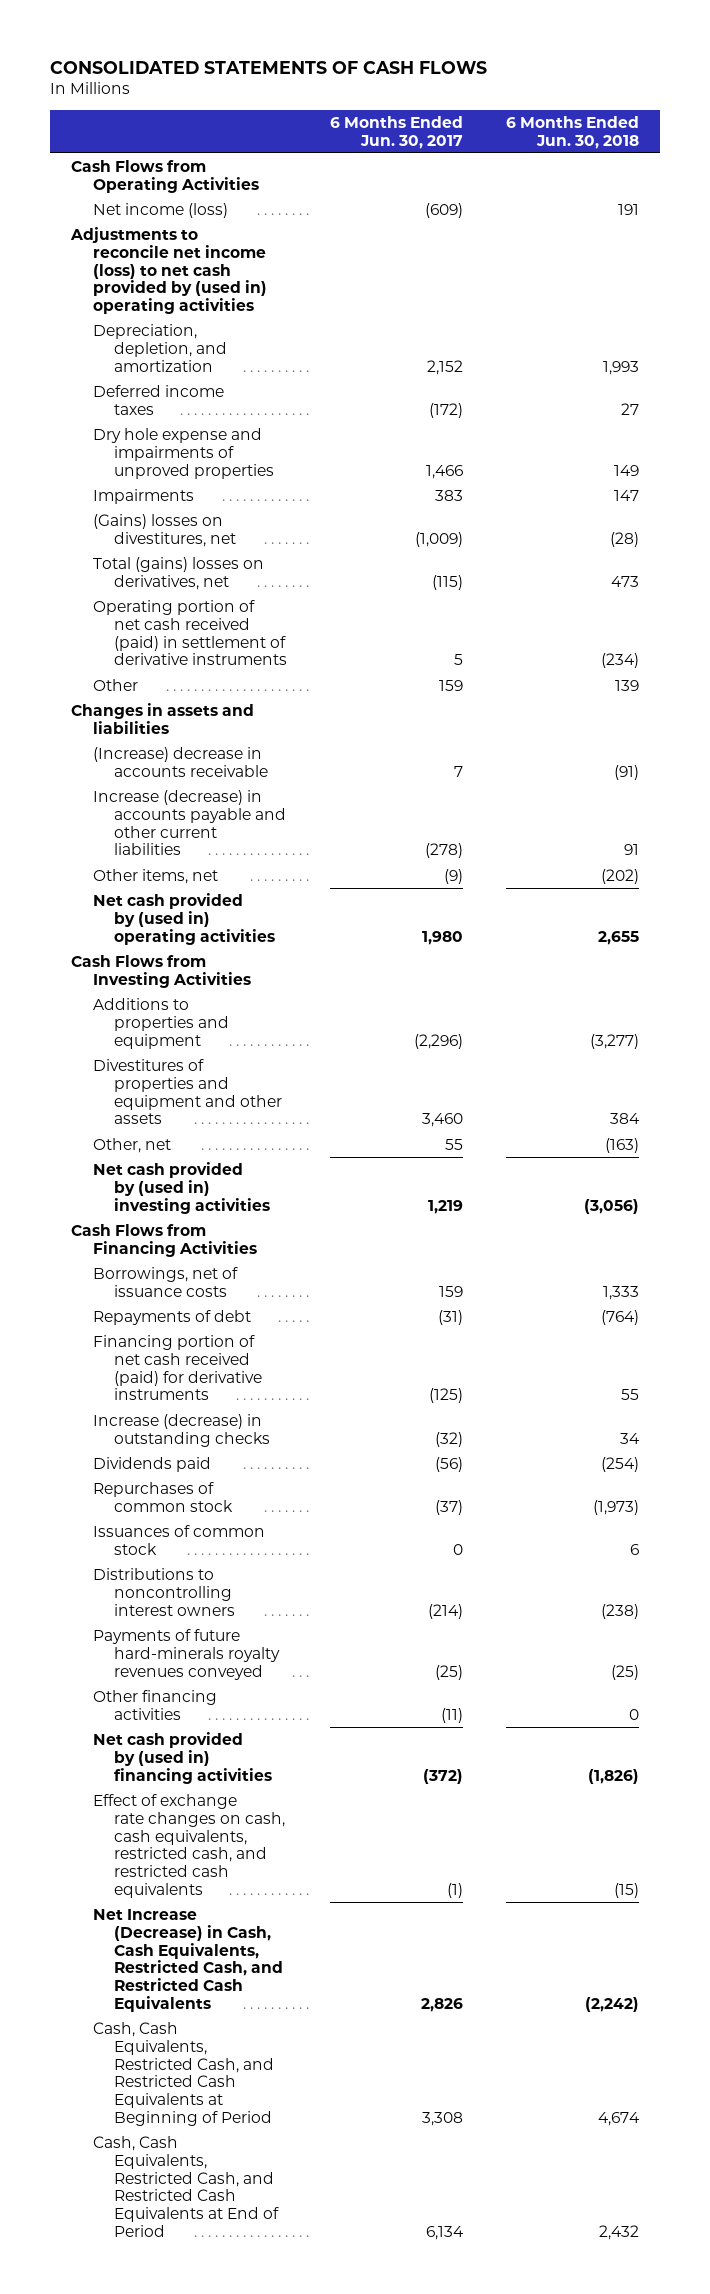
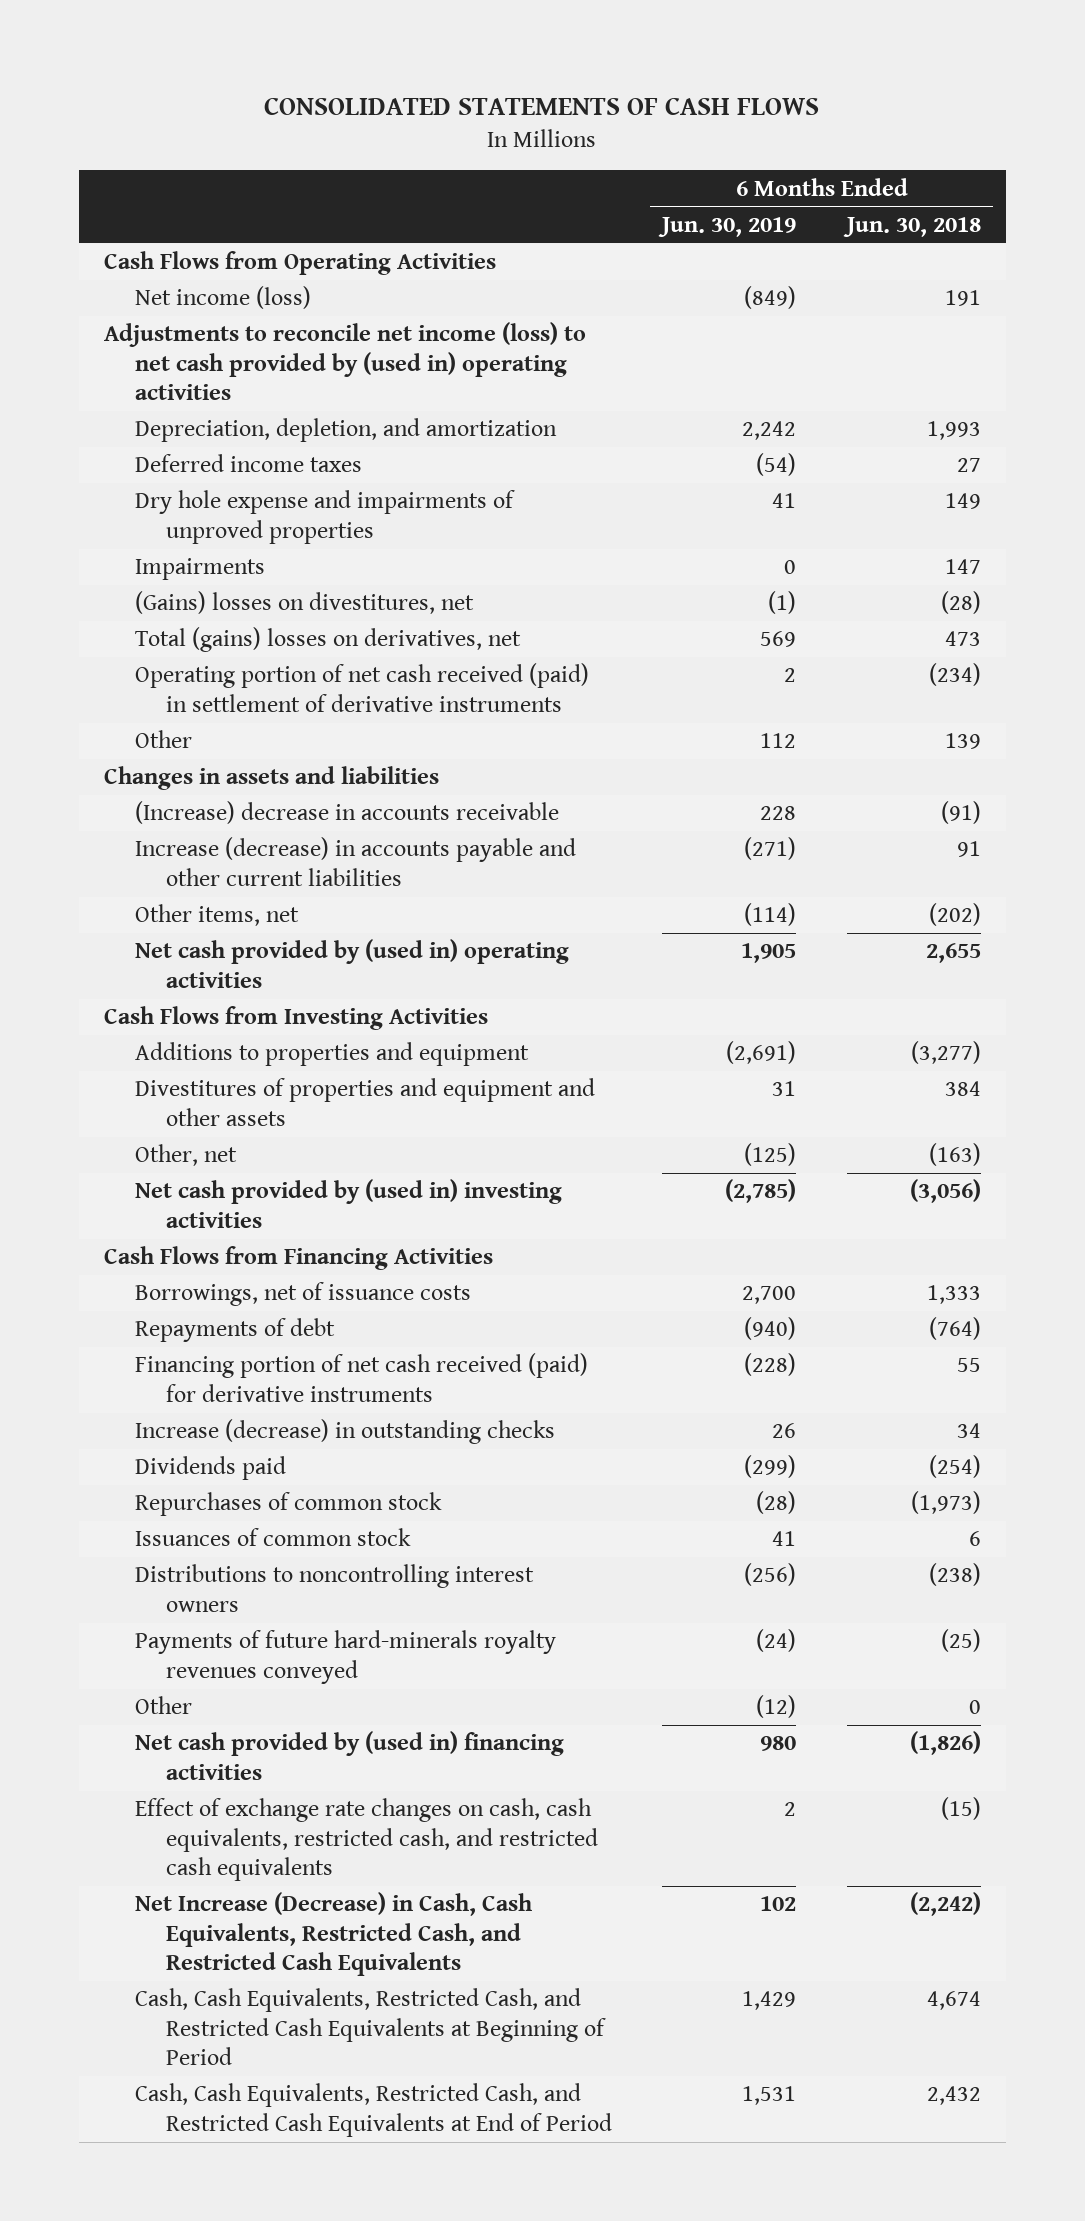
[330,115,464,149] 6 Months Ended Jun. 30, 2017 -> none
none -> [658,216,797,237] Jun. 30, 2019
[92,1690,217,1720] Other financing activities -> [135,1696,193,1715] Other

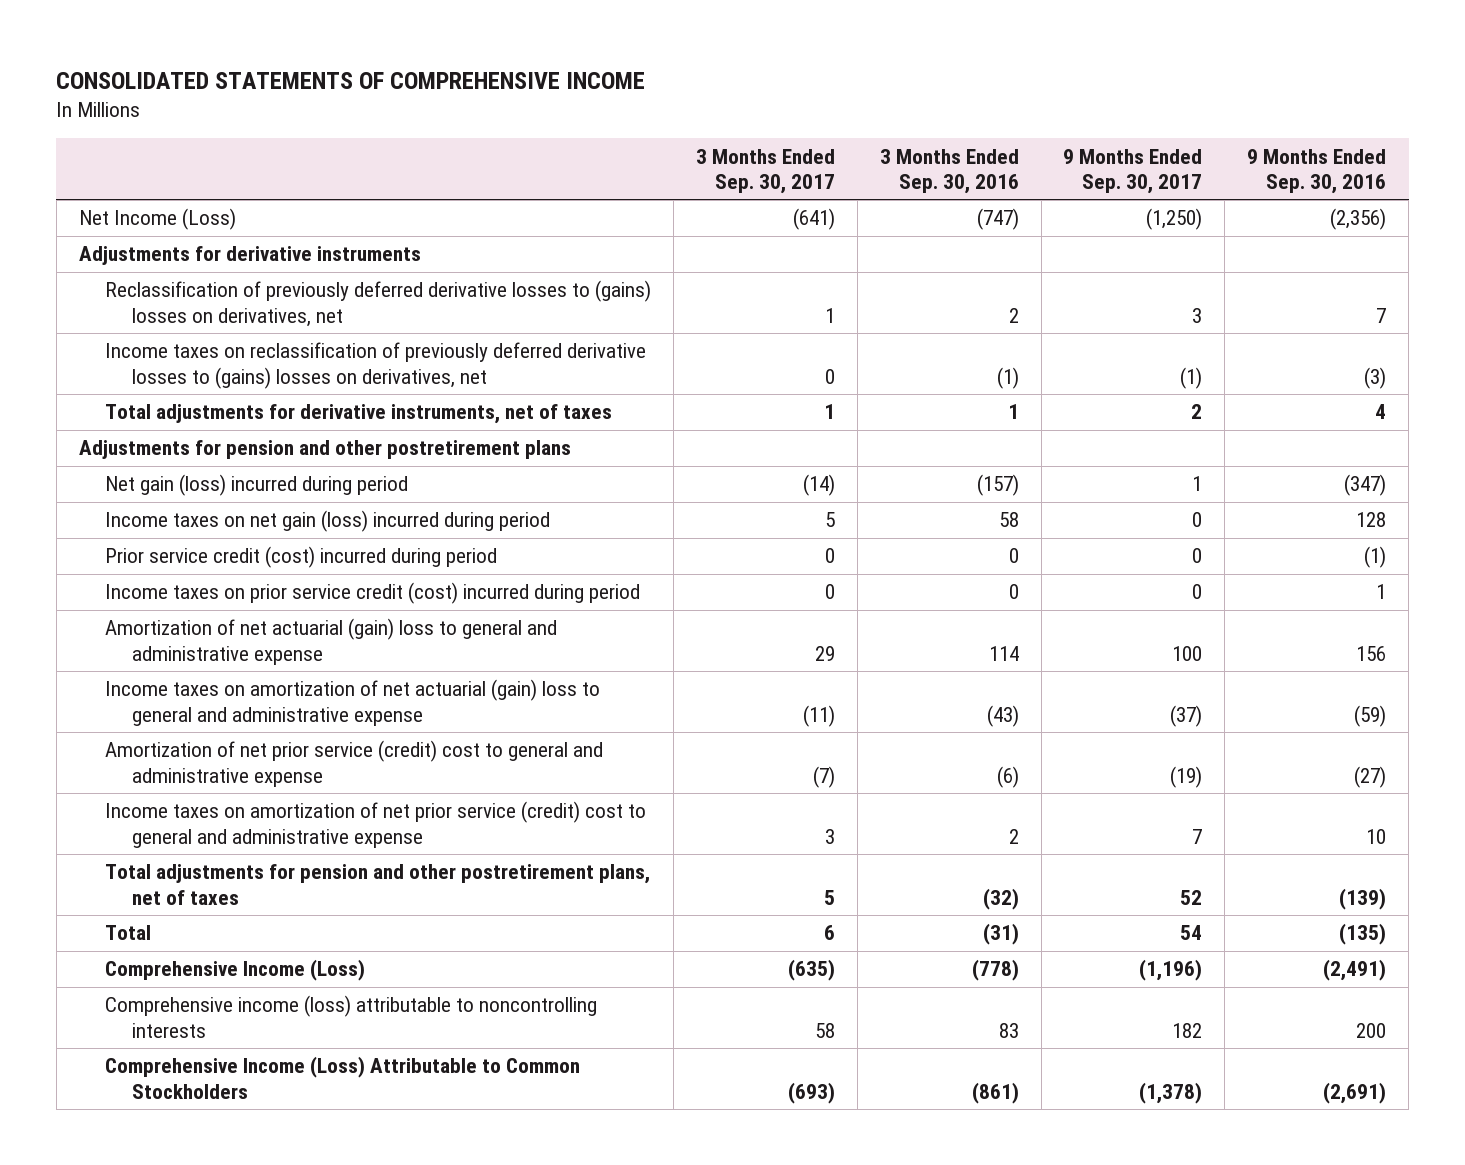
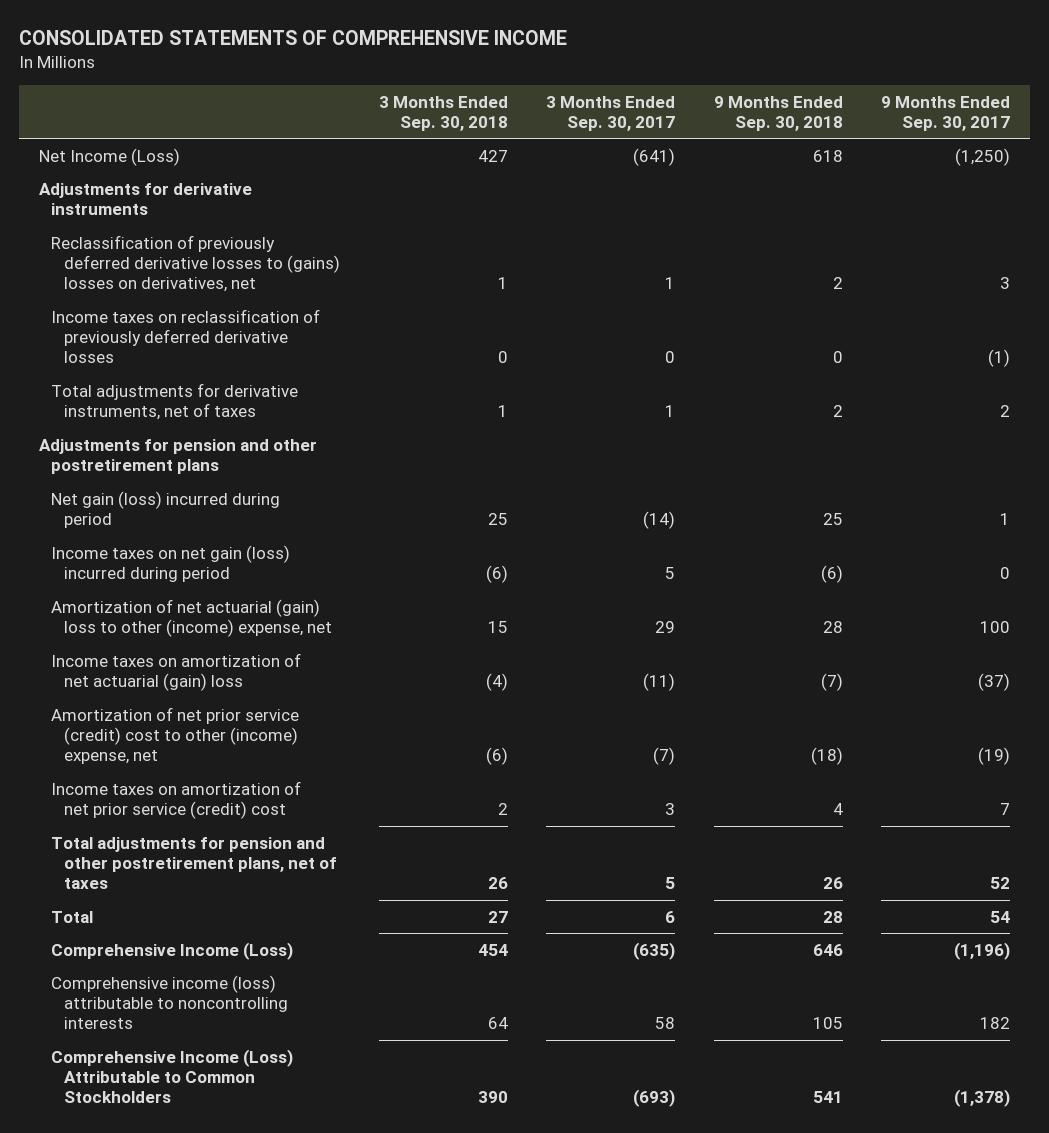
[879,148,1019,195] 3 Months Ended Sep. 30, 2016 -> none
[1247,148,1387,195] 9 Months Ended Sep. 30, 2016 -> none
none -> [378,95,508,131] 3 Months Ended Sep. 30, 2018
none -> [713,95,843,131] 9 Months Ended Sep. 30, 2018
[105,342,647,389] Income taxes on reclassification of previously deferred derivative losses to (gains) losses on derivatives, net -> [51,308,321,364] Income taxes on reclassification of previously deferred derivative losses
[105,546,498,569] Prior service credit (cost) incurred during period -> none
[105,582,641,605] Income taxes on prior service credit (cost) incurred during period -> none
[105,618,558,665] Amortization of net actuarial (gain) loss to general and administrative expense -> [51,598,333,637] Amortization of net actuarial (gain) loss to other (income) expense, net
[105,679,601,726] Income taxes on amortization of net actuarial (gain) loss to general and administrative expense -> [51,652,302,691] Income taxes on amortization of net actuarial (gain) loss
[105,740,604,787] Amortization of net prior service (credit) cost to general and administrative expense -> [51,706,300,765] Amortization of net prior service (credit) cost to other (income) expense, net
[105,801,647,848] Income taxes on amortization of net prior service (credit) cost to general and administrative expense -> [51,780,302,819] Income taxes on amortization of net prior service (credit) cost

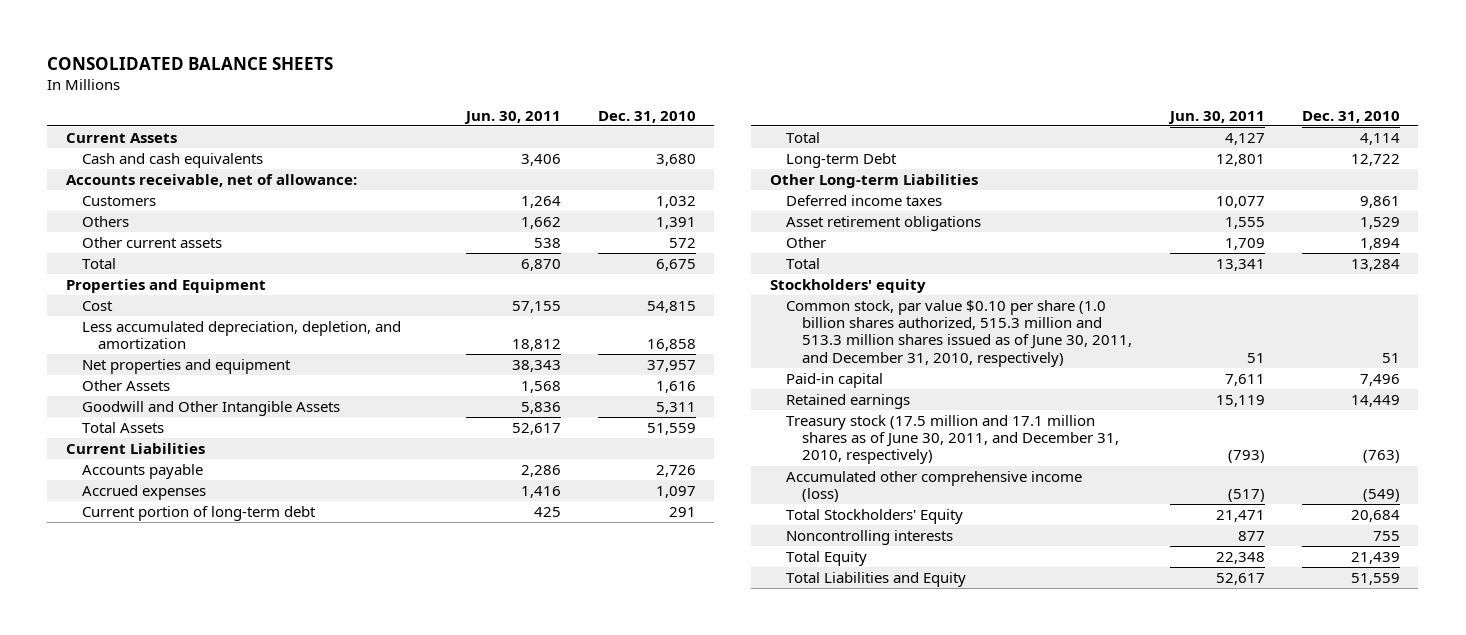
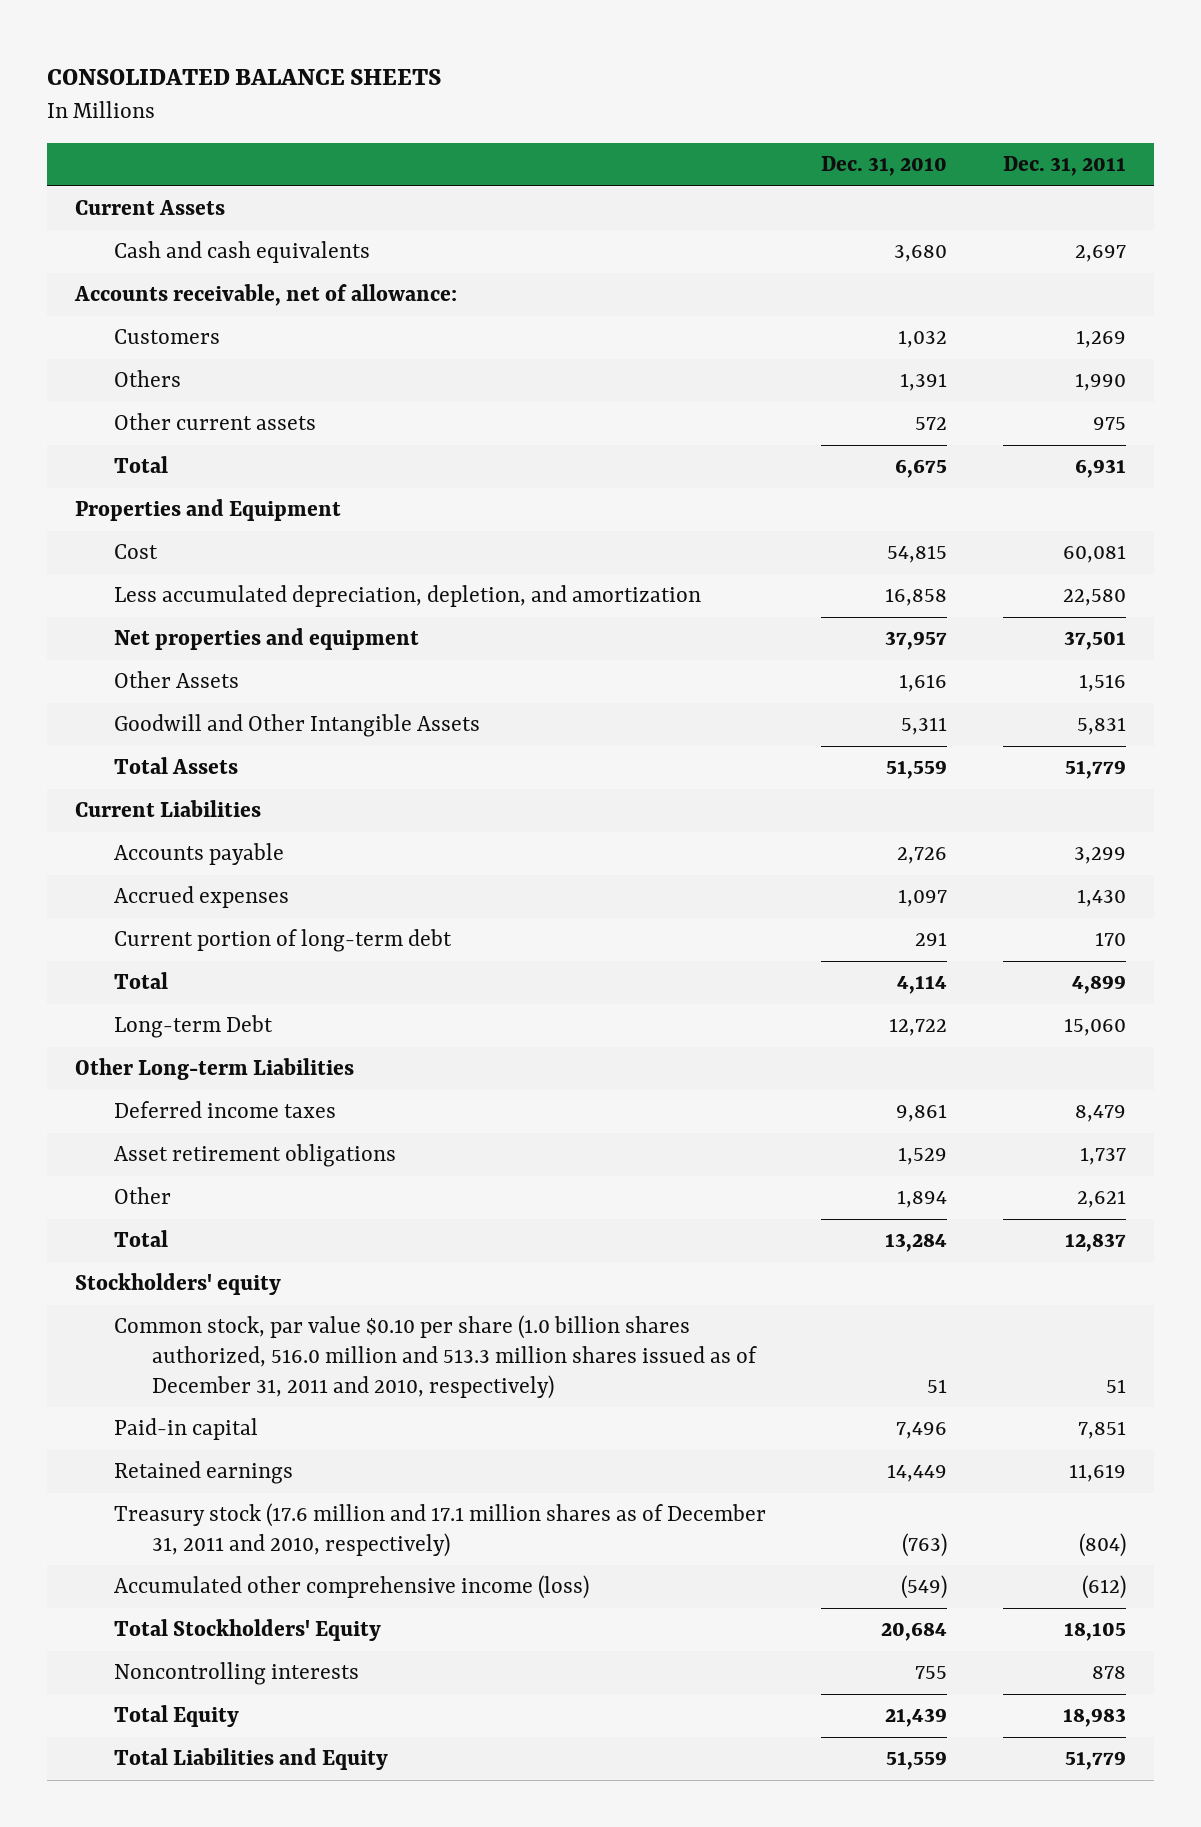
[463,110,561,124] Jun. 30, 2011 -> none
none -> [1002,156,1126,177] Dec. 31, 2011
[786,299,1133,367] Common stock, par value $0.10 per share (1.0 billion shares authorized, 515.3 million and 513.3 million shares issued as of June 30, 2011, and December 31, 2010, respectively) -> [113,1315,758,1399] Common stock, par value $0.10 per share (1.0 billion shares authorized, 516.0 million and 513.3 million shares issued as of December 31, 2011 and 2010, respectively)
[786,414,1120,465] Treasury stock (17.5 million and 17.1 million shares as of June 30, 2011, and December 31, 2010, respectively) -> [113,1503,766,1558] Treasury stock (17.6 million and 17.1 million shares as of December 31, 2011 and 2010, respectively)

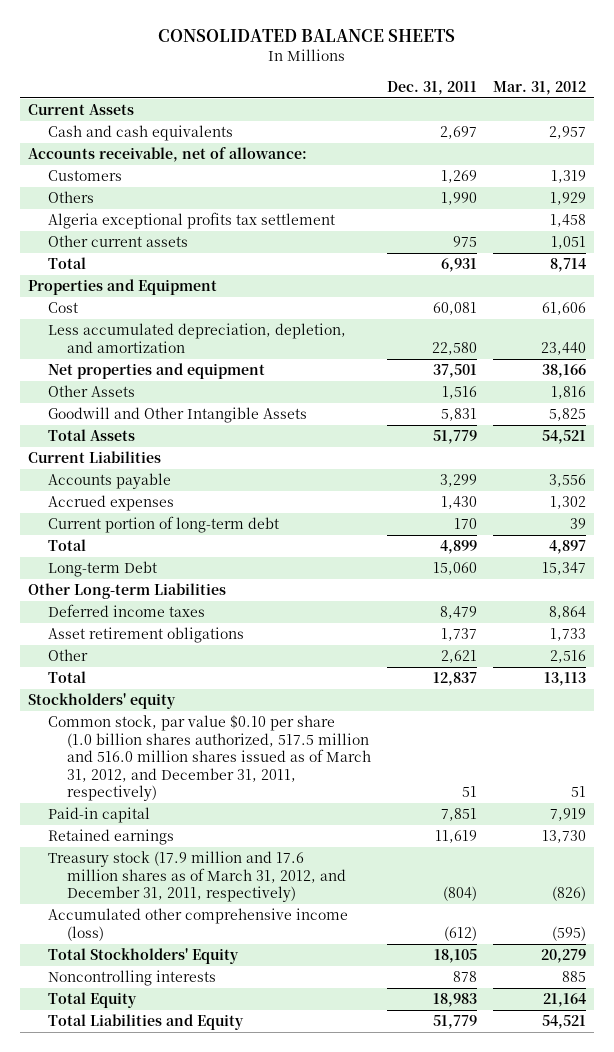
[821,156,948,177] Dec. 31, 2010 -> none
none -> [492,80,586,95] Mar. 31, 2012
none -> [47,212,335,230] Algeria exceptional profits tax settlement
[113,1315,758,1399] Common stock, par value $0.10 per share (1.0 billion shares authorized, 516.0 million and 513.3 million shares issued as of December 31, 2011 and 2010, respectively) -> [47,715,372,802] Common stock, par value $0.10 per share (1.0 billion shares authorized, 517.5 million and 516.0 million shares issued as of March 31, 2012, and December 31, 2011, respectively)
[113,1503,766,1558] Treasury stock (17.6 million and 17.1 million shares as of December 31, 2011 and 2010, respectively) -> [47,851,347,903] Treasury stock (17.9 million and 17.6 million shares as of March 31, 2012, and December 31, 2011, respectively)

